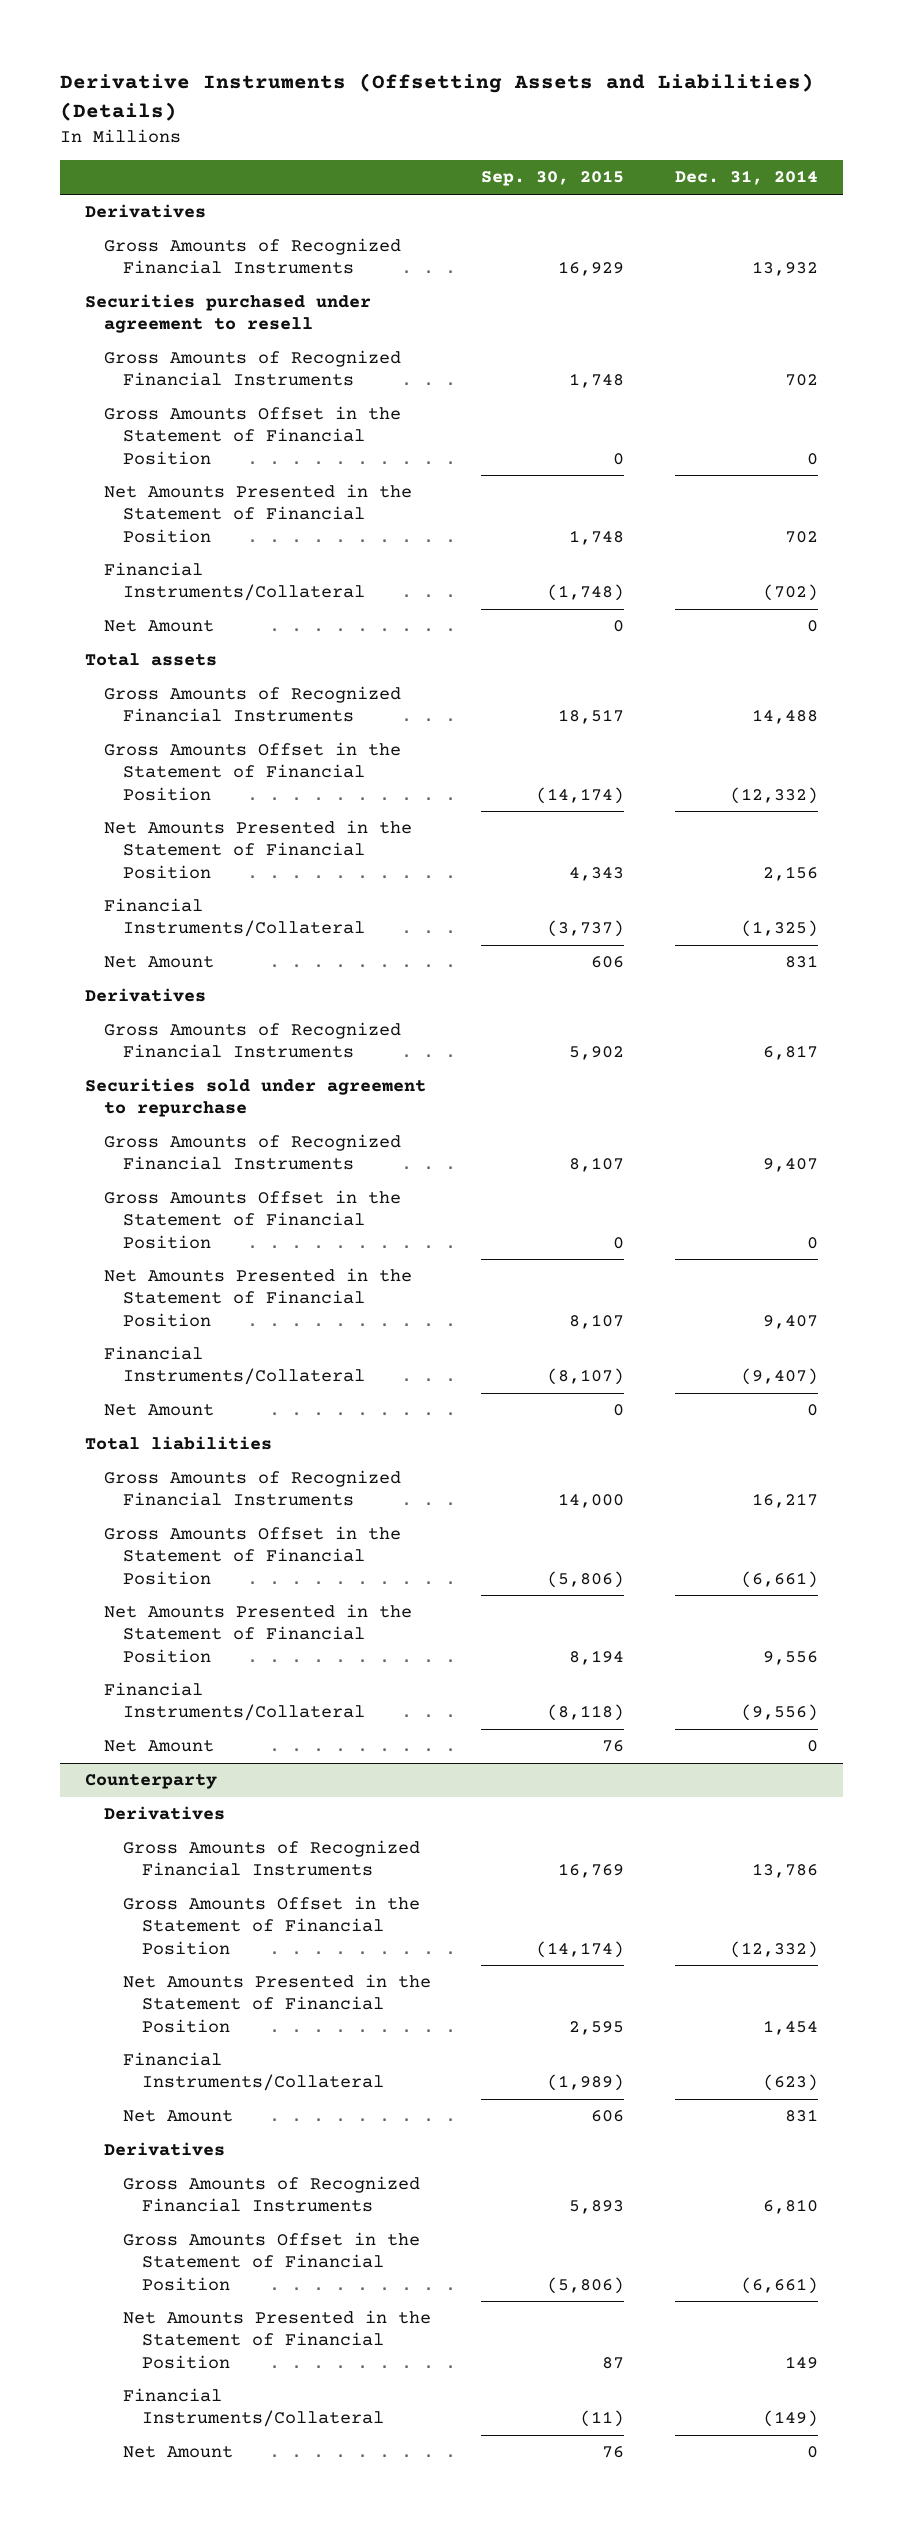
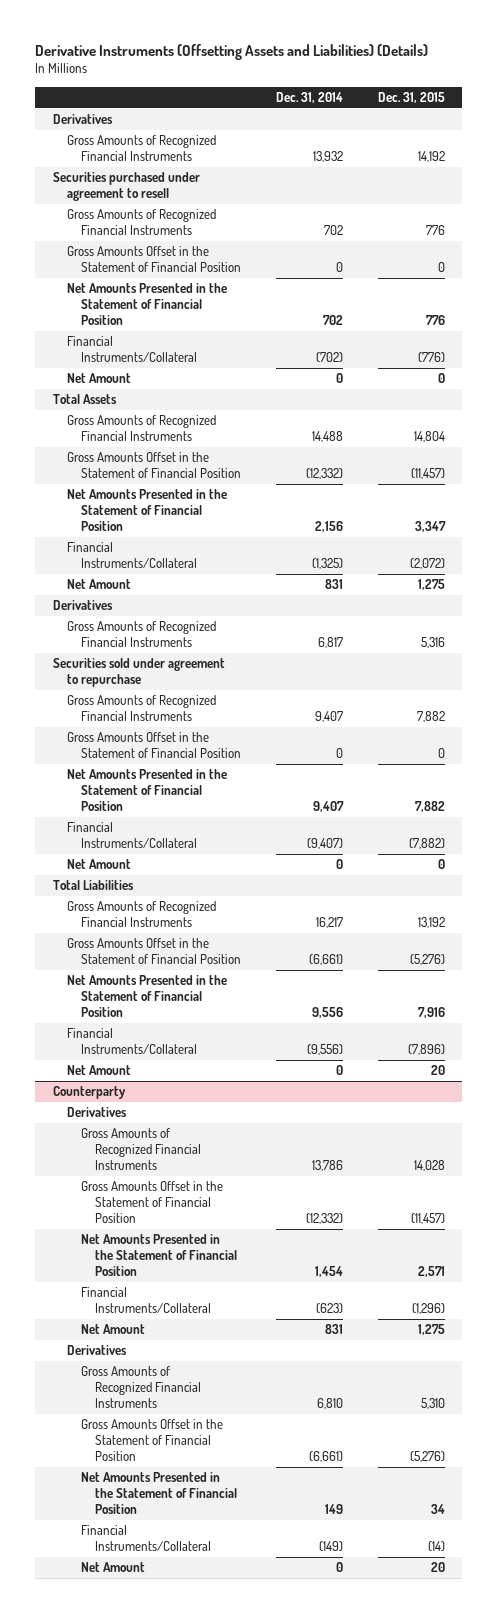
[481,170,625,187] Sep. 30, 2015 -> none
none -> [377,91,445,103] Dec. 31, 2015
[84,653,217,667] Total assets -> [52,394,117,405] Total Assets
[84,1436,272,1451] Total liabilities -> [52,880,134,891] Total Liabilities

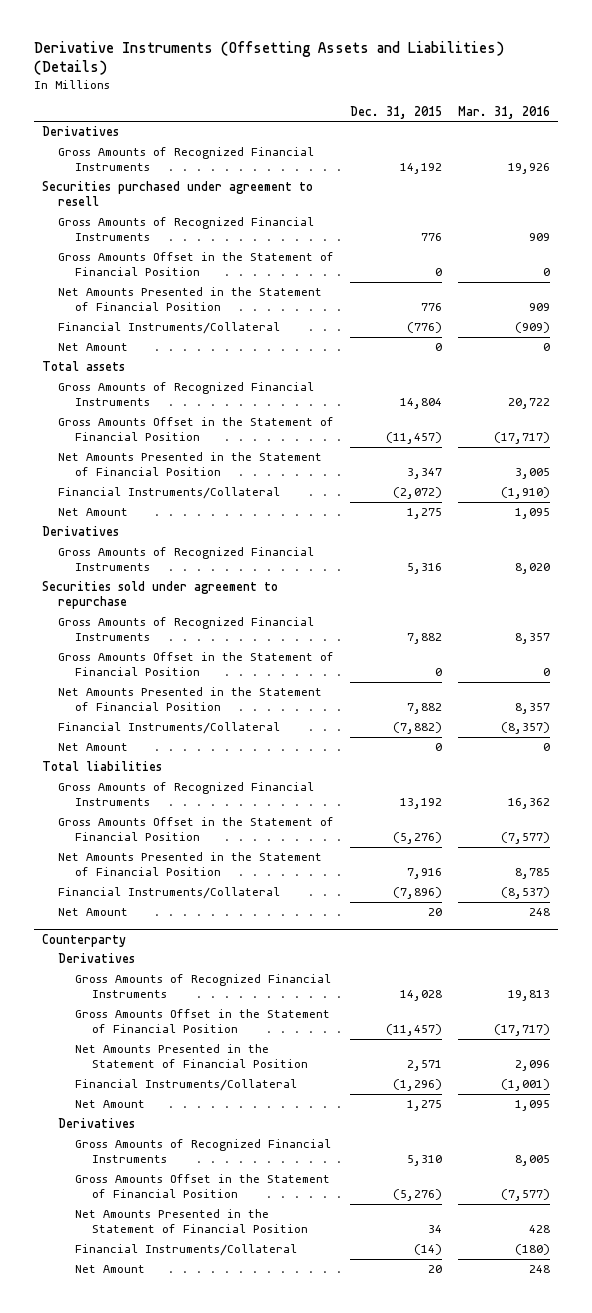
[275,91,343,103] Dec. 31, 2014 -> none
none -> [458,105,551,119] Mar. 31, 2016
[52,394,117,405] Total Assets -> [41,361,125,372] Total assets
[52,880,134,891] Total Liabilities -> [41,761,162,772] Total liabilities

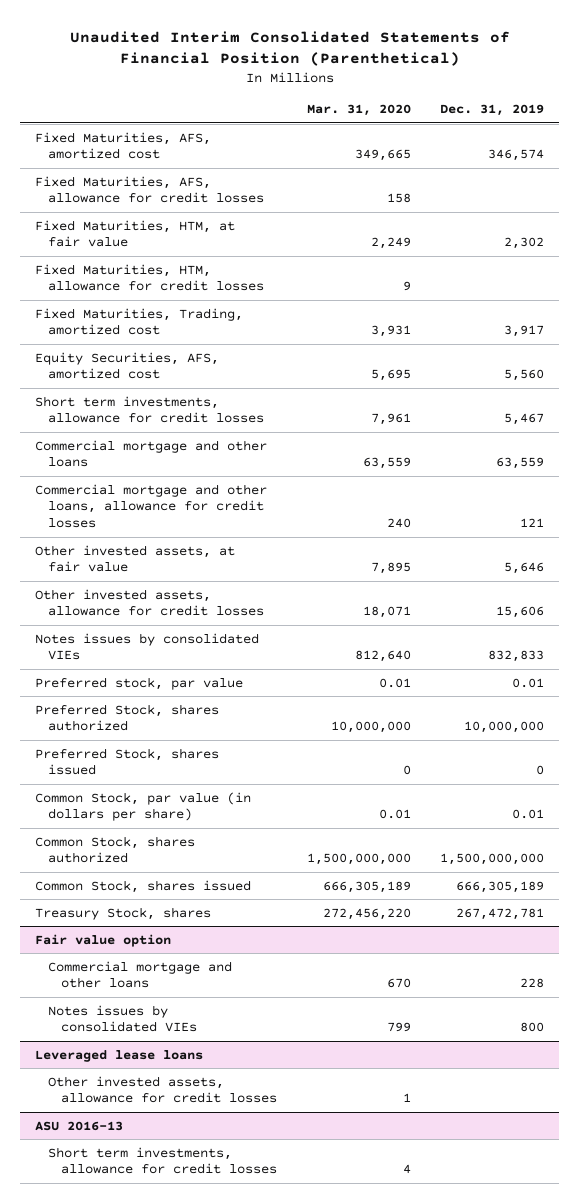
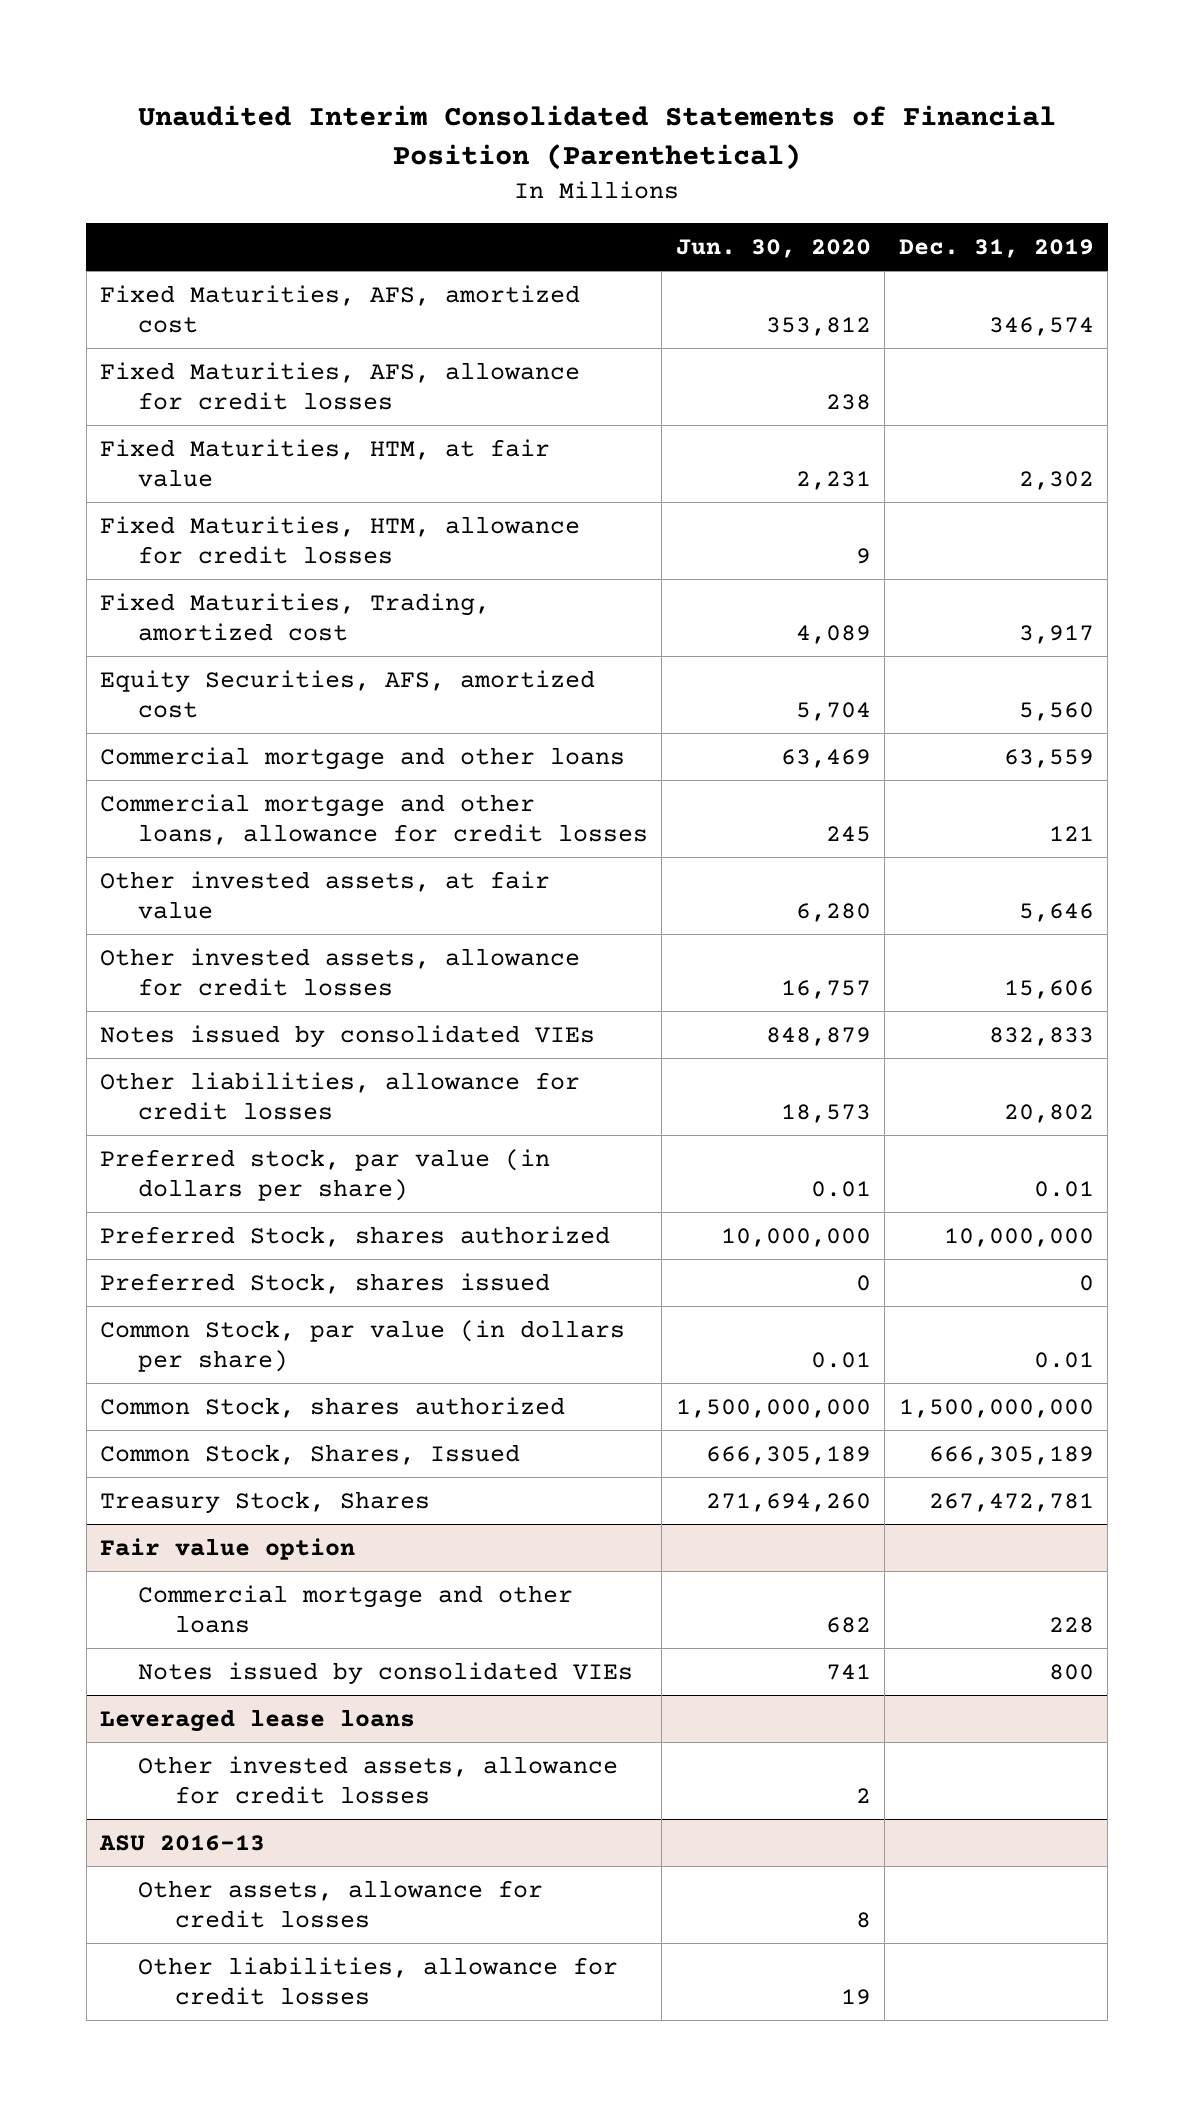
[306,104,411,117] Mar. 31, 2020 -> none
none -> [675,238,871,258] Jun. 30, 2020
[34,395,265,424] Short term investments, allowance for credit losses -> none
[34,632,259,661] Notes issues by consolidated VIEs -> [100,1024,596,1048] Notes issued by consolidated VIEs
none -> [100,1071,581,1120] Other liabilities, allowance for credit losses
[34,676,243,690] Preferred stock, par value -> [100,1148,551,1201] Preferred stock, par value (in dollars per share)
[34,879,251,893] Common Stock, shares issued -> [100,1443,521,1465] Common Stock, Shares, Issued
[34,906,211,920] Treasury Stock, shares -> [100,1490,431,1514] Treasury Stock, Shares
[48,1004,198,1033] Notes issues by consolidated VIEs -> [137,1661,633,1685] Notes issued by consolidated VIEs
[48,1146,278,1175] Short term investments, allowance for credit losses -> none
none -> [137,1879,543,1928] Other assets, allowance for credit losses
none -> [137,1956,618,2005] Other liabilities, allowance for credit losses

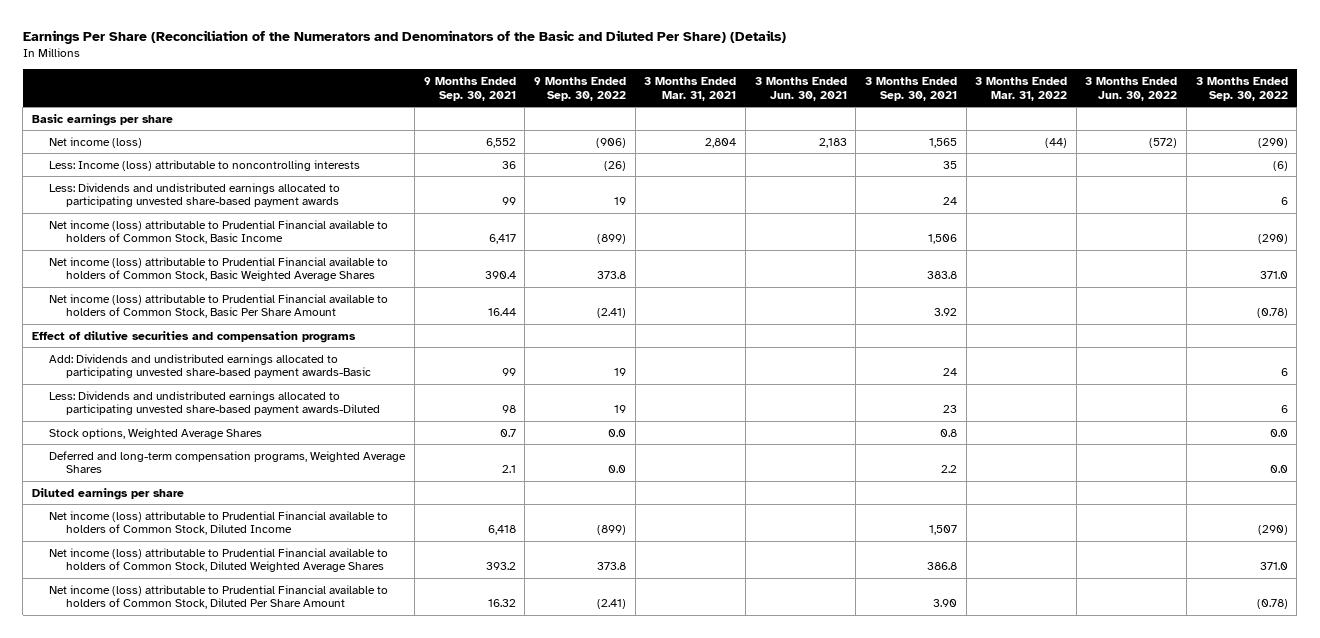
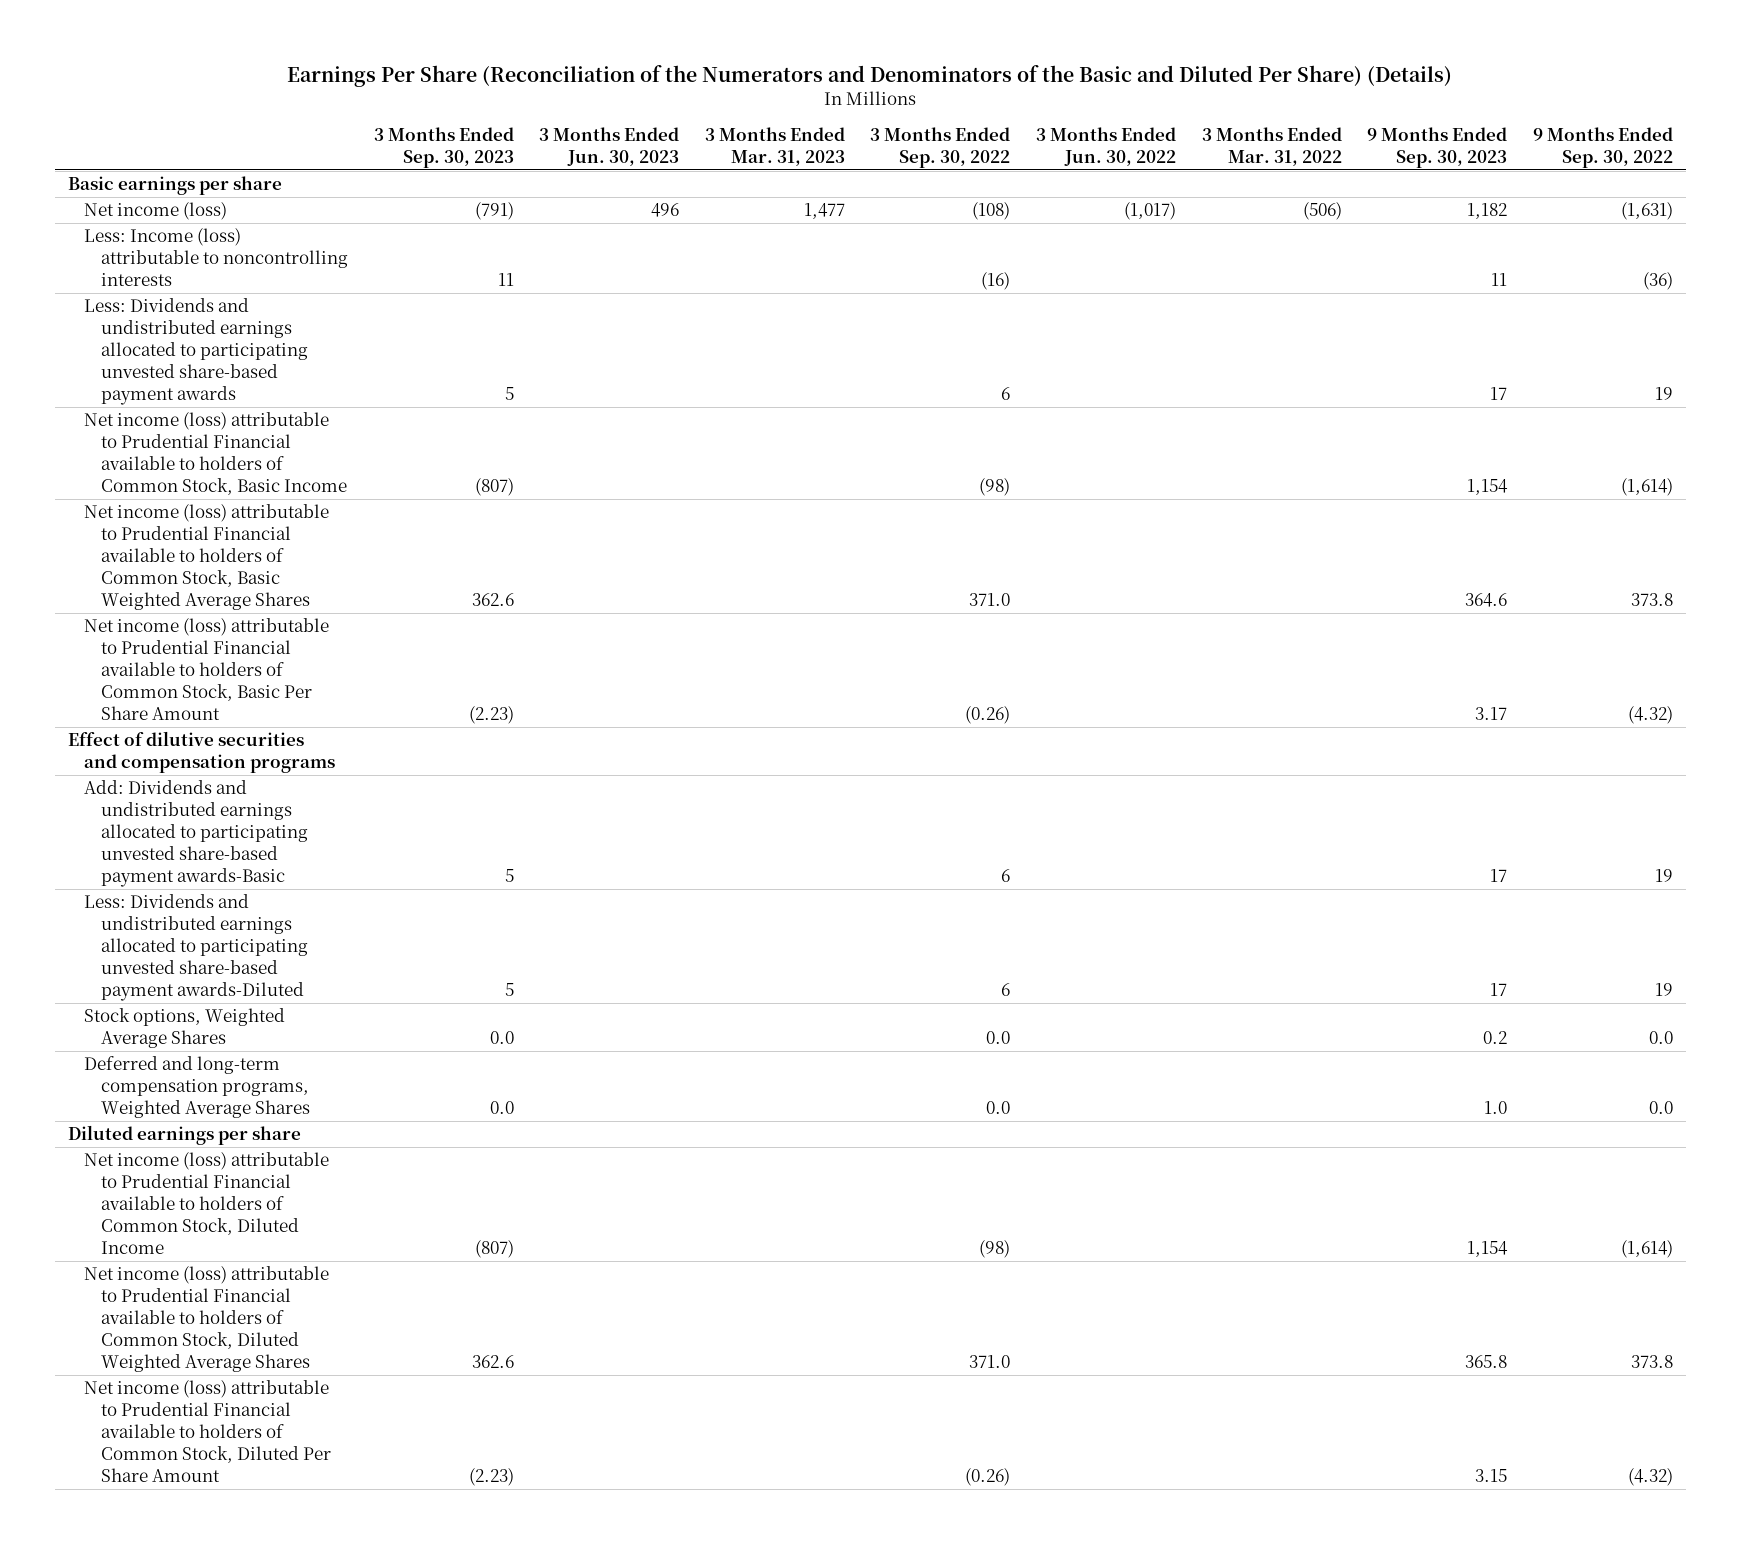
[423,76,516,101] 9 Months Ended Sep. 30, 2021 -> none
[644,76,737,101] 3 Months Ended Mar. 31, 2021 -> none
[754,76,847,101] 3 Months Ended Jun. 30, 2021 -> none
[864,76,957,101] 3 Months Ended Sep. 30, 2021 -> none
none -> [373,127,514,169] 3 Months Ended Sep. 30, 2023
none -> [539,127,680,167] 3 Months Ended Jun. 30, 2023
none -> [704,127,845,167] 3 Months Ended Mar. 31, 2023
none -> [1367,127,1508,169] 9 Months Ended Sep. 30, 2023
[595,137,626,148] (906) -> [1620,202,1673,221] (1,631)
[1045,137,1068,148] (44) -> [1302,202,1342,221] (506)
[1149,137,1178,148] (572) -> [1123,202,1176,221] (1,017)
[1257,137,1288,148] (290) -> [972,202,1011,221] (108)
[603,160,626,171] (26) -> [1642,272,1673,291] (36)
[1272,160,1288,171] (6) -> [981,272,1011,291] (16)
[596,234,626,245] (899) -> [1620,477,1673,496] (1,614)
[1257,234,1288,245] (290) -> [979,477,1011,496] (98)
[596,308,626,319] (2.41) -> [1627,705,1673,724] (4.32)
[1256,308,1288,319] (0.78) -> [965,705,1011,724] (0.26)
[596,525,626,536] (899) -> [1620,1239,1673,1258] (1,614)
[1257,525,1288,536] (290) -> [979,1239,1011,1258] (98)
[596,599,626,610] (2.41) -> [1627,1467,1673,1486] (4.32)
[1256,599,1288,610] (0.78) -> [965,1467,1011,1486] (0.26)

